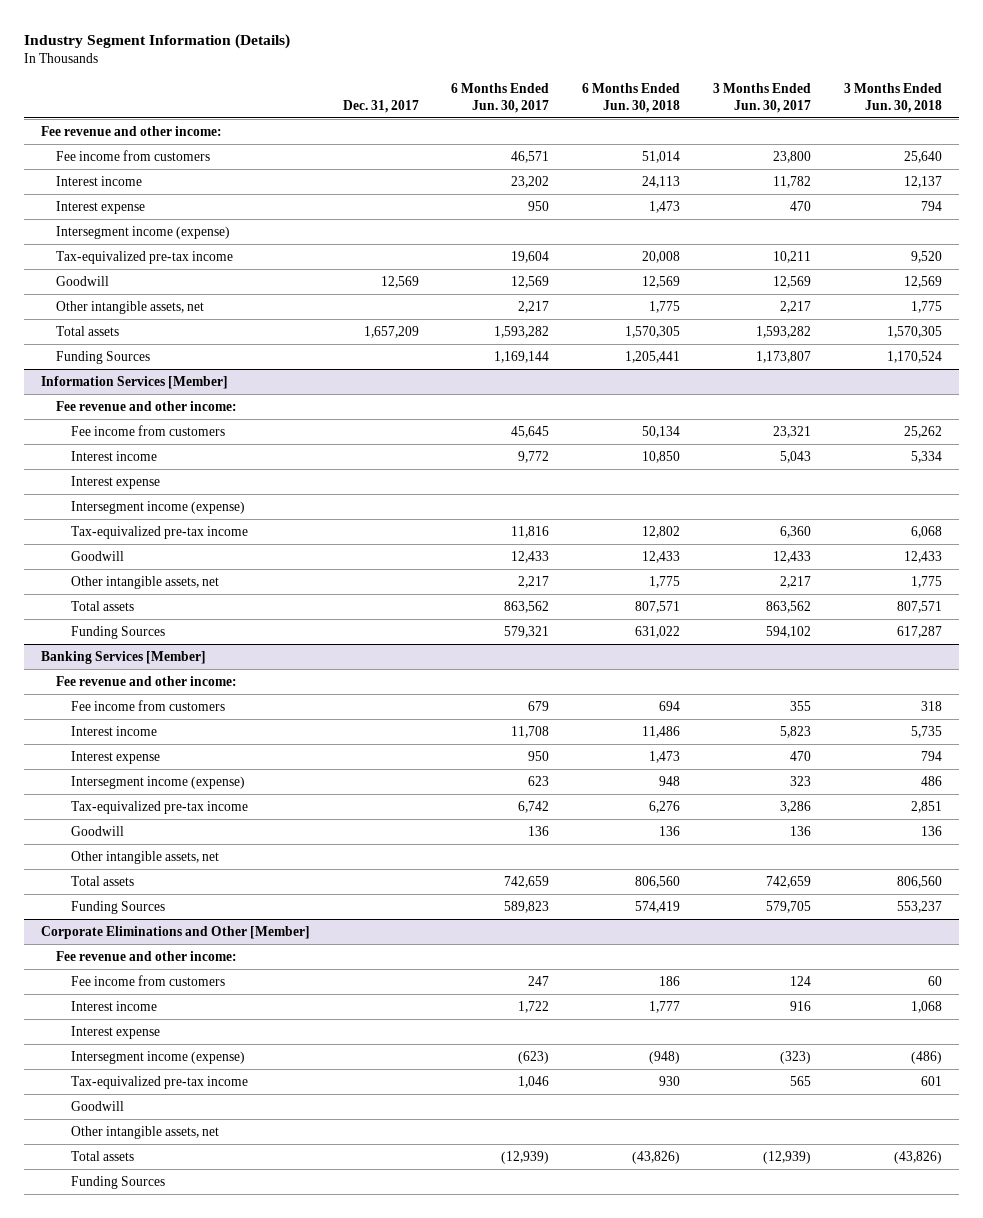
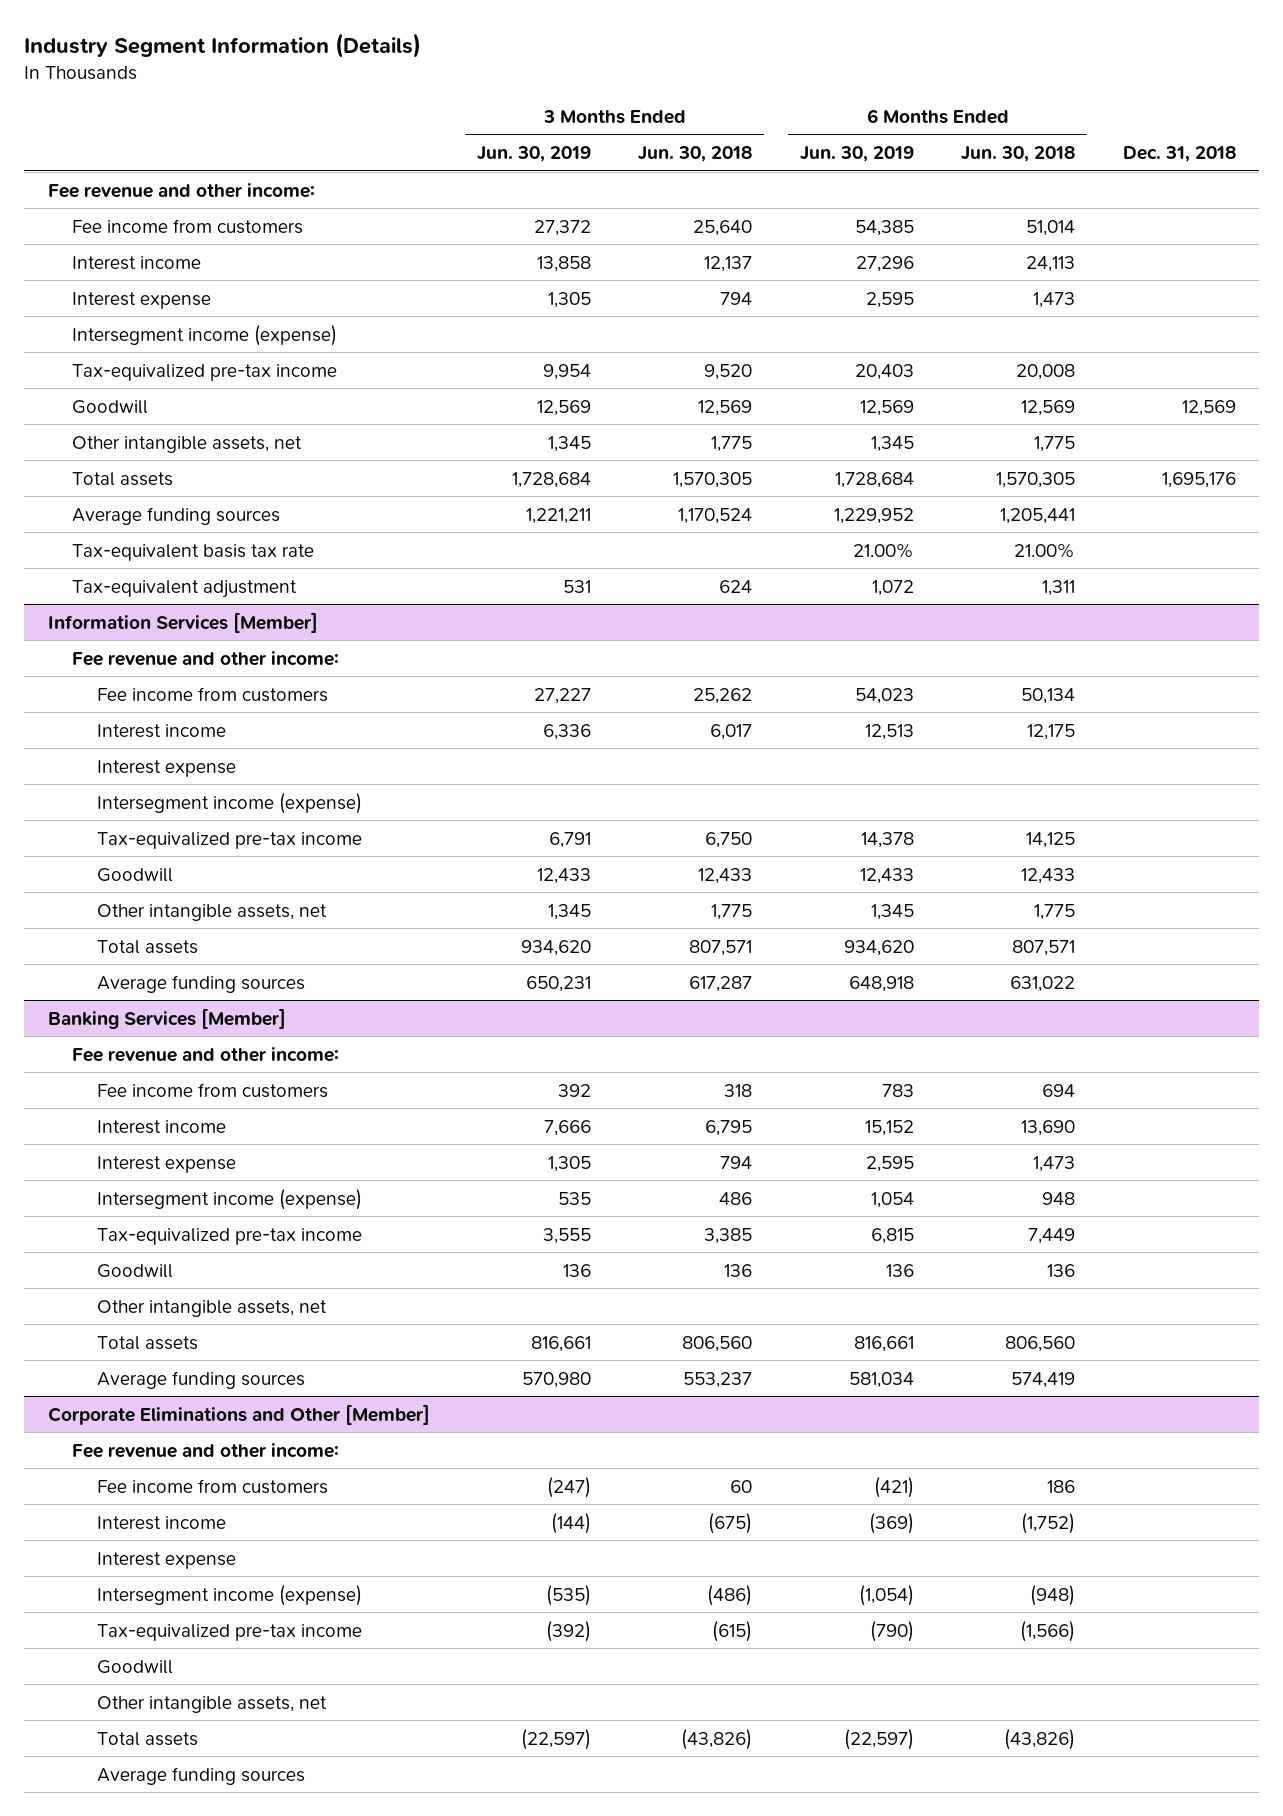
[342,99,419,113] Dec. 31, 2017 -> none
[451,82,550,113] 6 Months Ended Jun. 30, 2017 -> none
[713,82,812,113] 3 Months Ended Jun. 30, 2017 -> none
none -> [476,146,591,163] Jun. 30, 2019
none -> [799,146,914,163] Jun. 30, 2019
none -> [1122,146,1236,163] Dec. 31, 2018
[55,350,150,364] Funding Sources -> [72,506,281,525] Average funding sources
none -> [72,543,315,561] Tax-equivalent basis tax rate
none -> [72,579,298,598] Tax-equivalent adjustment
[642,450,681,463] 10,850 -> [1027,723,1076,740] 12,175
[911,450,943,463] 5,334 -> [710,723,753,740] 6,017
[642,525,681,538] 12,802 -> [1026,831,1076,848] 14,125
[911,525,943,538] 6,068 -> [705,831,753,848] 6,750
[71,625,166,639] Funding Sources -> [96,974,305,993] Average funding sources
[642,725,681,738] 11,486 -> [1021,1119,1076,1136] 13,690
[911,725,943,738] 5,735 -> [705,1119,753,1136] 6,795
[649,800,681,813] 6,276 -> [1028,1227,1076,1244] 7,449
[911,800,943,813] 2,851 -> [704,1227,753,1244] 3,385
[71,900,166,914] Funding Sources -> [96,1370,305,1389] Average funding sources
[649,1000,681,1013] 1,777 -> [1021,1512,1076,1534] (1,752)
[911,1000,943,1013] 1,068 -> [708,1512,753,1534] (675)
[659,1075,681,1086] 930 -> [1020,1620,1076,1642] (1,566)
[921,1075,943,1086] 601 -> [712,1620,753,1642] (615)
[71,1175,166,1189] Funding Sources -> [96,1766,305,1785] Average funding sources

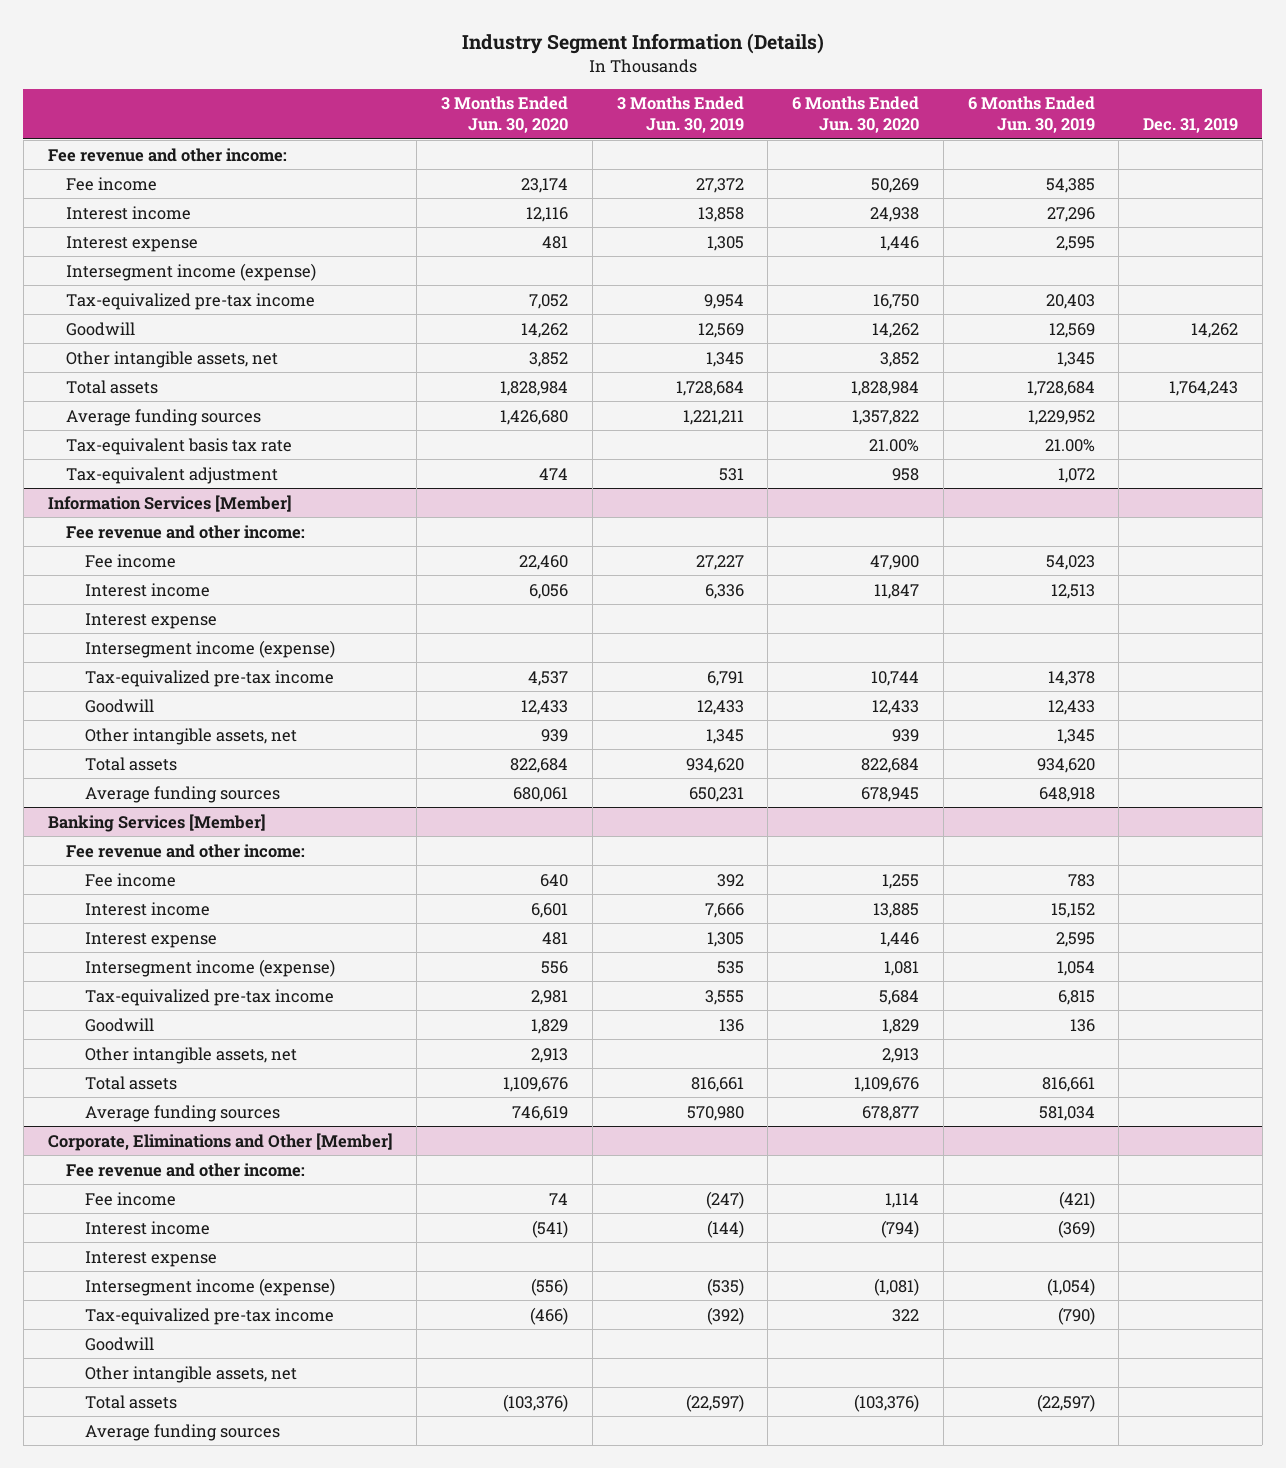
[638,146,753,163] Jun. 30, 2018 -> none
[961,146,1076,163] Jun. 30, 2018 -> none
[1122,146,1236,163] Dec. 31, 2018 -> none
none -> [441,96,569,134] 3 Months Ended Jun. 30, 2020
none -> [792,96,920,134] 6 Months Ended Jun. 30, 2020
none -> [1143,118,1239,134] Dec. 31, 2019
[72,218,304,234] Fee income from customers -> [66,176,158,191] Fee income
[96,686,328,702] Fee income from customers -> [85,553,177,568] Fee income
[96,1082,328,1098] Fee income from customers -> [85,872,177,887] Fee income
[47,1404,430,1425] Corporate Eliminations and Other [Member] -> [47,1132,393,1151] Corporate, Eliminations and Other [Member]
[96,1478,328,1494] Fee income from customers -> [85,1191,177,1206] Fee income

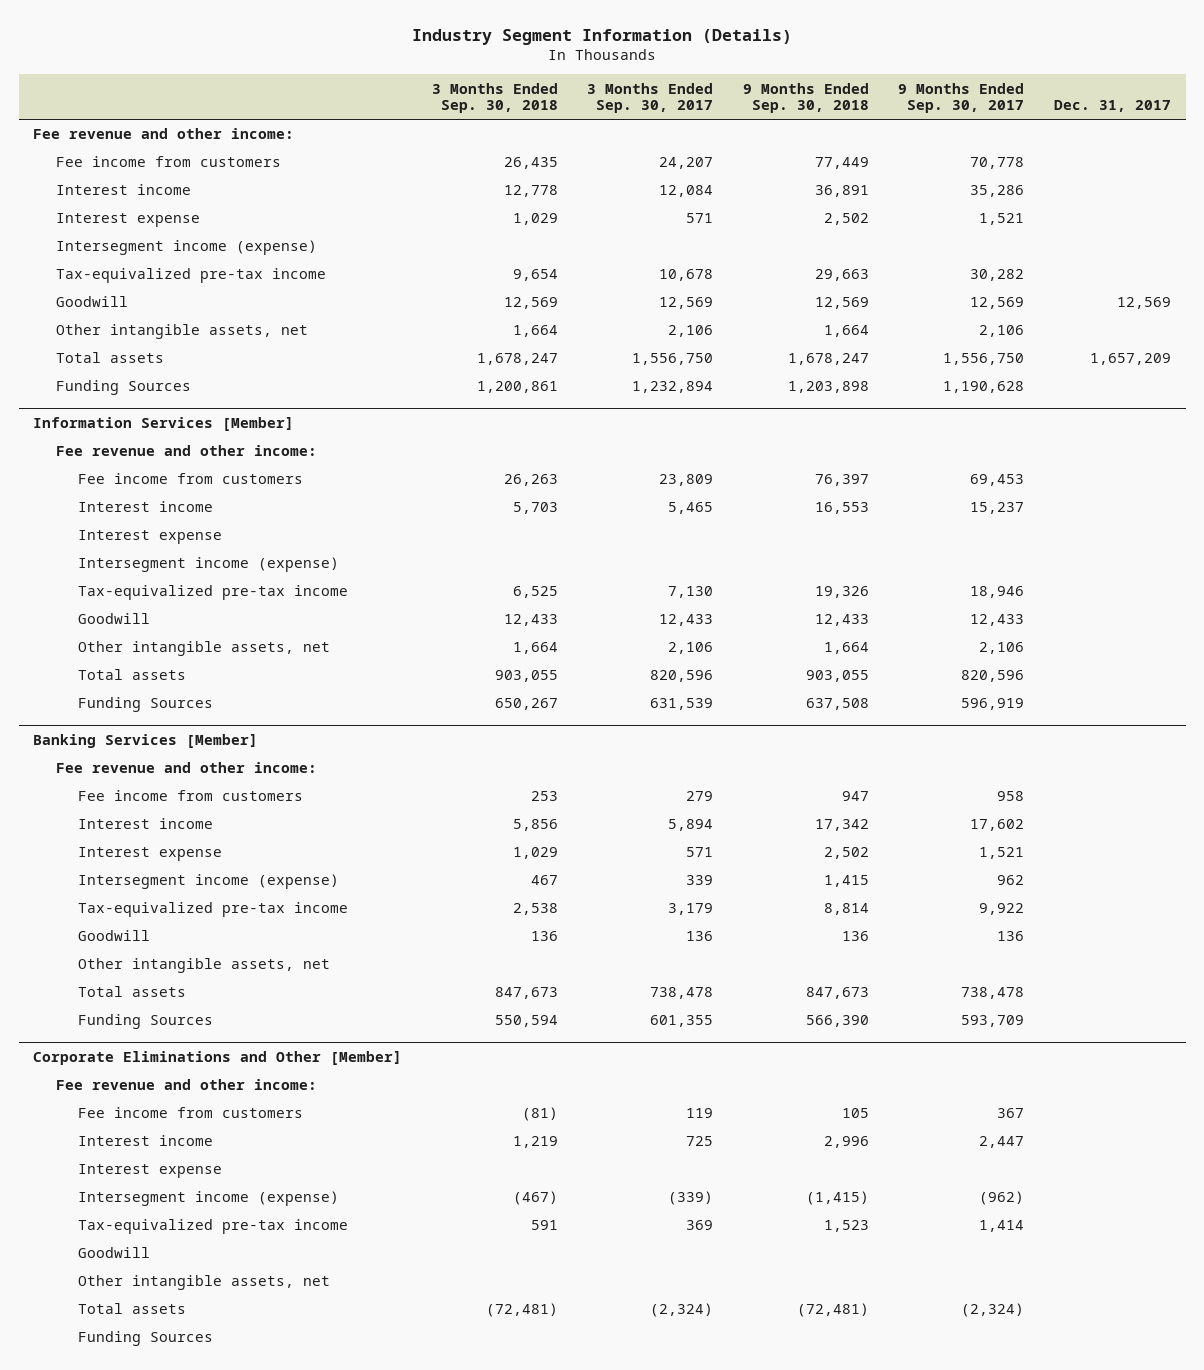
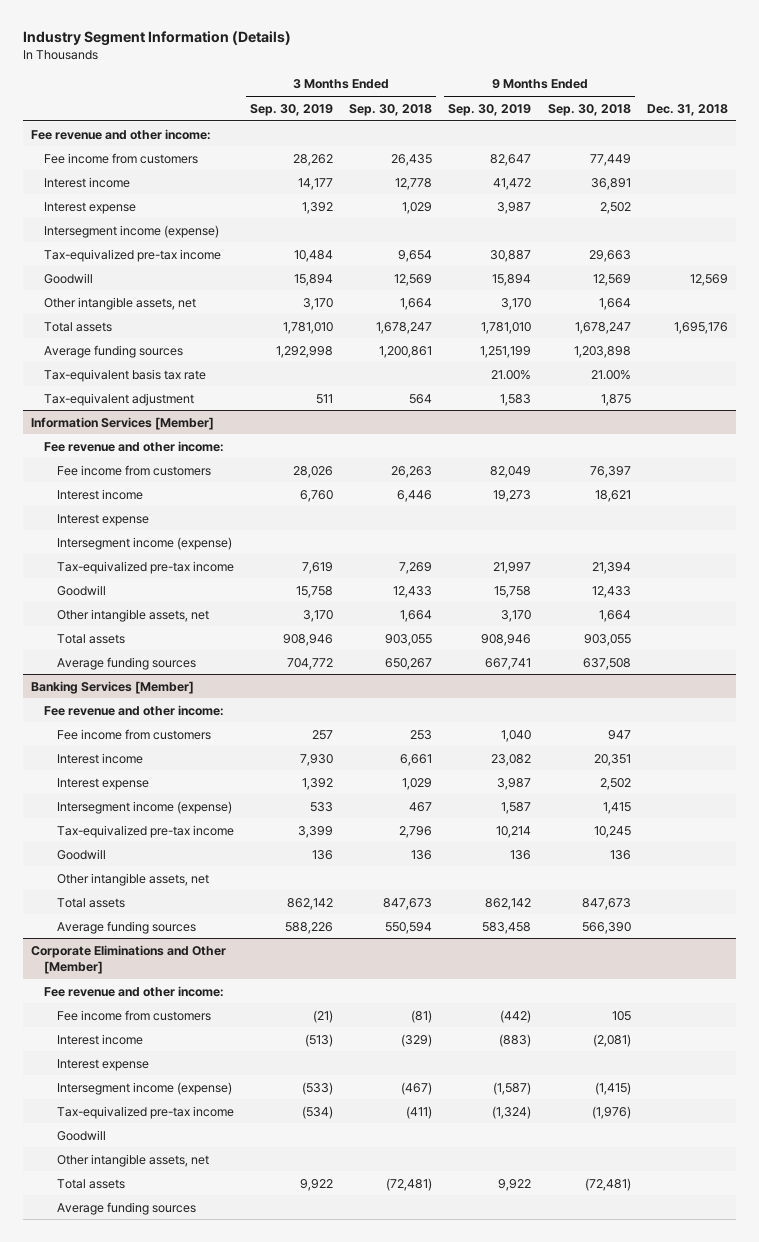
[587,82,714,114] 3 Months Ended Sep. 30, 2017 -> none
[898,82,1025,114] 9 Months Ended Sep. 30, 2017 -> none
[1053,100,1171,113] Dec. 31, 2017 -> none
none -> [250,103,334,116] Sep. 30, 2019
none -> [448,103,532,116] Sep. 30, 2019
none -> [646,103,728,116] Dec. 31, 2018
[55,380,191,396] Funding Sources -> [43,344,183,358] Average funding sources
none -> [43,368,206,382] Tax-equivalent basis tax rate
none -> [43,392,194,406] Tax-equivalent adjustment
[512,502,558,515] 5,703 -> [397,489,433,502] 6,446
[814,502,869,515] 16,553 -> [594,489,631,502] 18,621
[512,586,558,599] 6,525 -> [399,561,433,574] 7,269
[814,586,869,599] 19,326 -> [591,561,631,574] 21,394
[78,697,214,713] Funding Sources -> [56,656,196,670] Average funding sources
[512,819,558,832] 5,856 -> [400,753,433,766] 6,661
[814,819,869,832] 17,342 -> [593,753,631,766] 20,351
[512,903,558,916] 2,538 -> [399,825,433,838] 2,796
[823,903,869,916] 8,814 -> [593,825,631,838] 10,245
[78,1014,214,1030] Funding Sources -> [56,920,196,934] Average funding sources
[512,1136,558,1149] 1,219 -> [401,1033,433,1047] (329)
[823,1136,869,1149] 2,996 -> [592,1033,631,1047] (2,081)
[530,1220,558,1231] 591 -> [406,1105,433,1119] (411)
[823,1220,869,1233] 1,523 -> [591,1105,631,1119] (1,976)
[78,1331,214,1347] Funding Sources -> [56,1201,196,1215] Average funding sources

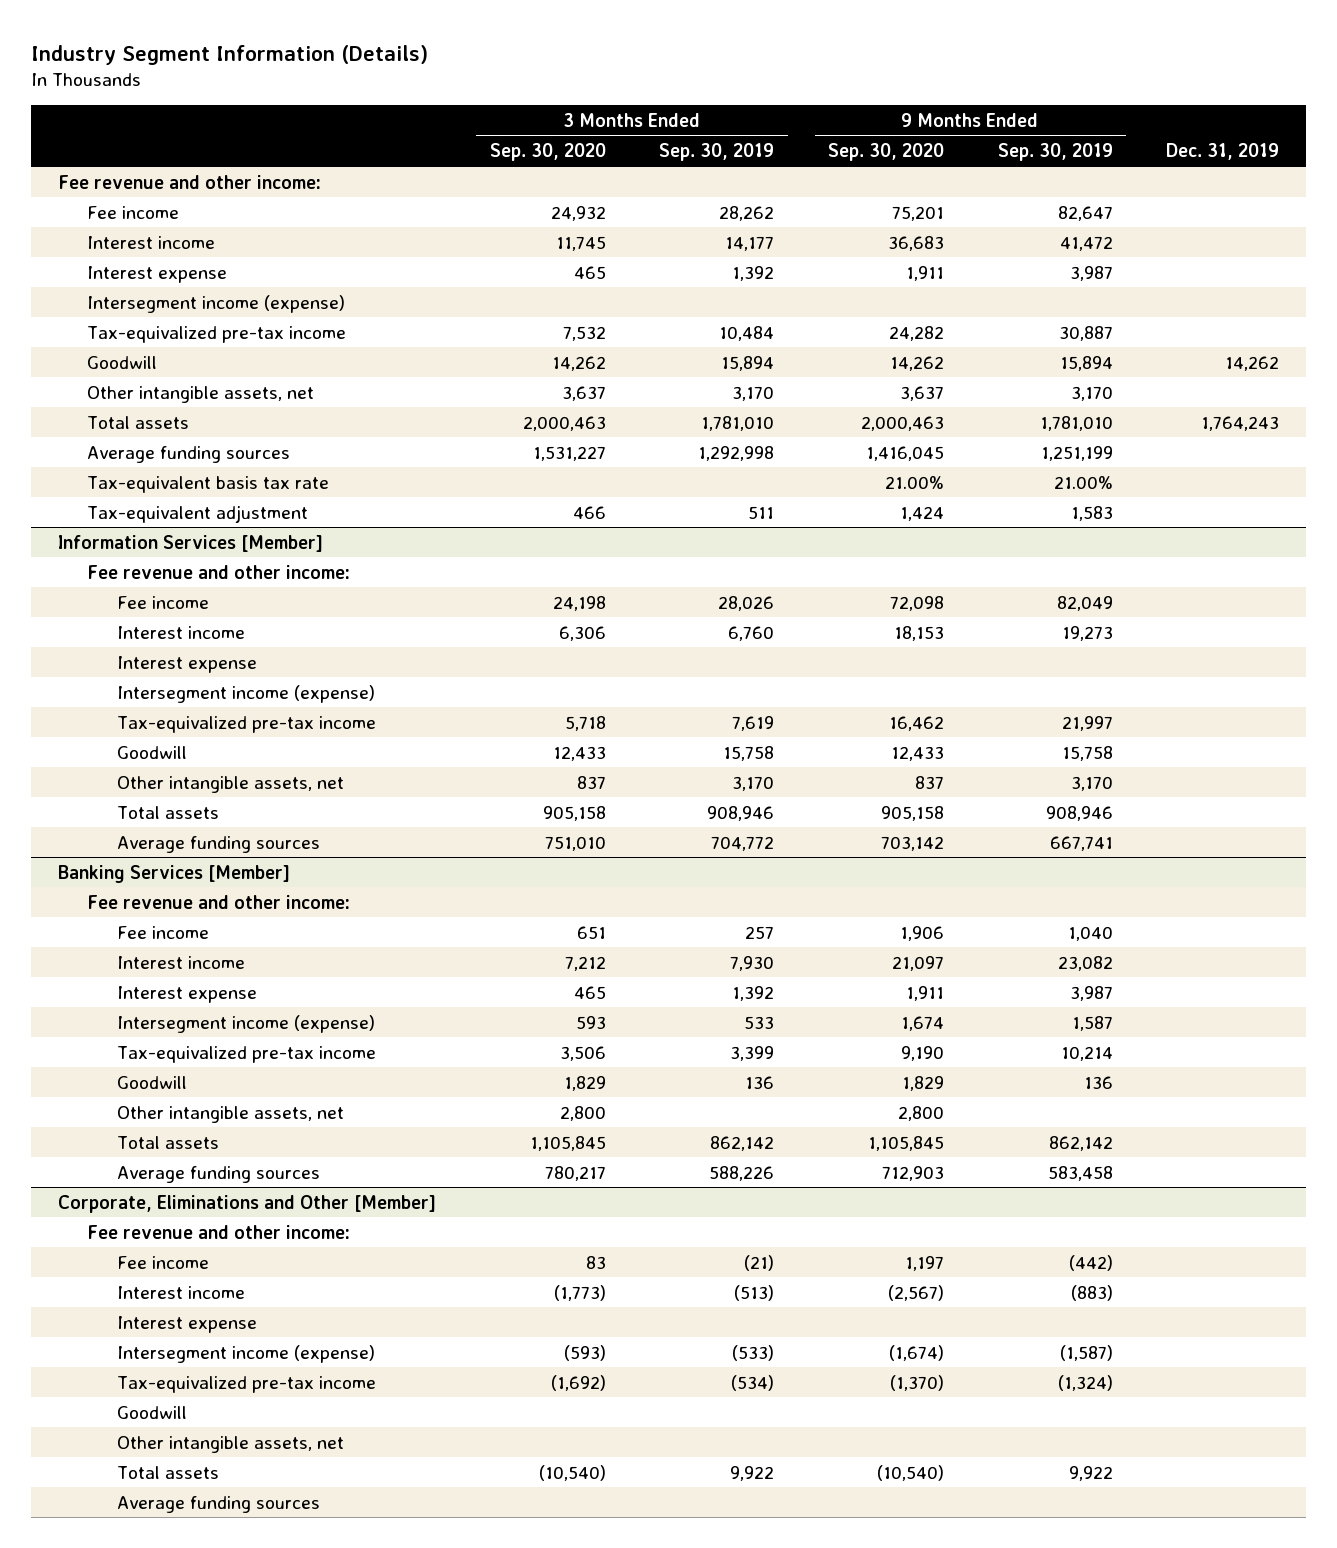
[349,103,433,116] Sep. 30, 2018 -> none
[547,103,631,116] Sep. 30, 2018 -> none
[646,103,728,116] Dec. 31, 2018 -> none
none -> [489,143,606,162] Sep. 30, 2020
none -> [828,143,945,162] Sep. 30, 2020
none -> [1166,143,1280,161] Dec. 31, 2019
[43,152,198,164] Fee income from customers -> [87,205,180,219] Fee income
[56,464,211,476] Fee income from customers -> [116,595,209,609] Fee income
[56,728,211,740] Fee income from customers -> [116,925,209,939] Fee income
[30,944,226,974] Corporate Eliminations and Other [Member] -> [58,1194,437,1213] Corporate, Eliminations and Other [Member]
[56,1009,211,1021] Fee income from customers -> [116,1255,209,1269] Fee income

